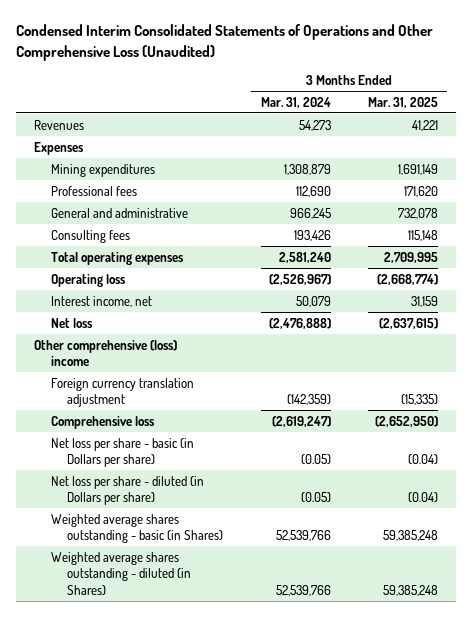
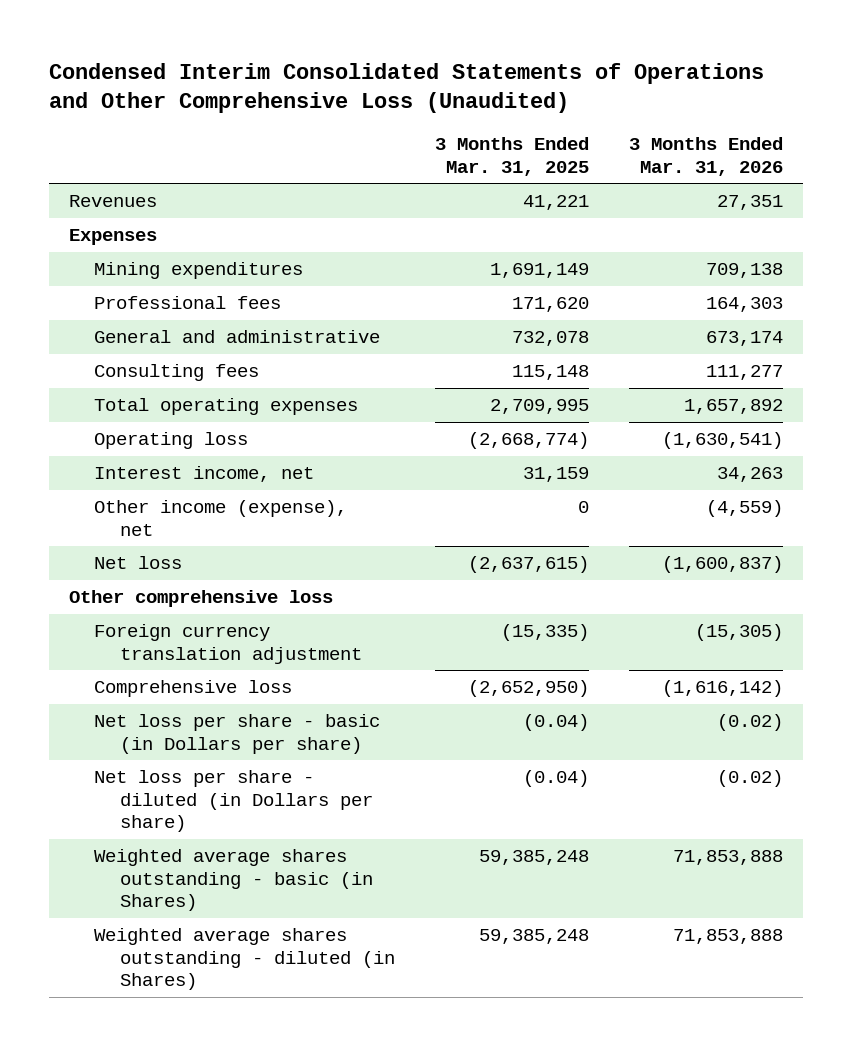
[260,96,331,108] Mar. 31, 2024 -> none
none -> [628,137,783,176] 3 Months Ended Mar. 31, 2026
none -> [94,500,348,536] Other income (expense), net
[34,339,178,367] Other comprehensive (loss) income -> [69,590,334,608] Other comprehensive loss

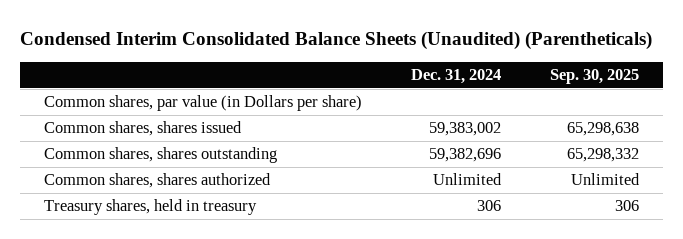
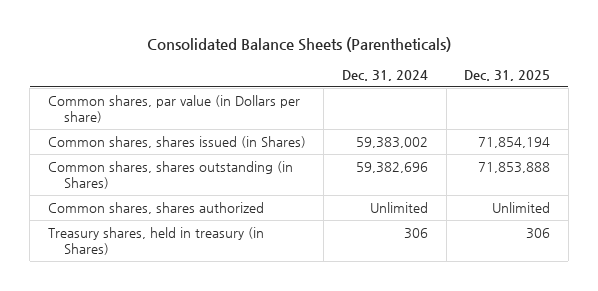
[19,31,652,51] Condensed Interim Consolidated Balance Sheets (Unaudited) (Parentheticals) -> [146,37,451,53] Consolidated Balance Sheets (Parentheticals)
[549,69,639,85] Sep. 30, 2025 -> none
none -> [464,69,551,81] Dec. 31, 2025
[43,121,242,137] Common shares, shares issued -> [47,135,306,148] Common shares, shares issued (in Shares)
[43,147,277,164] Common shares, shares outstanding -> [47,160,293,189] Common shares, shares outstanding (in Shares)
[43,199,257,216] Treasury shares, held in treasury -> [47,226,264,255] Treasury shares, held in treasury (in Shares)

